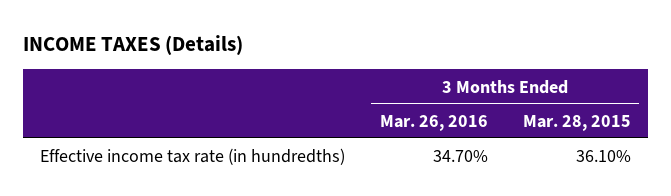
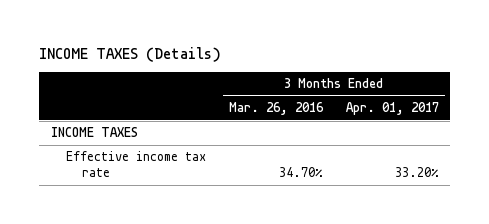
[522,114,631,131] Mar. 28, 2015 -> none
none -> [345,102,439,116] Apr. 01, 2017
none -> [50,127,138,138] INCOME TAXES
[40,148,346,166] Effective income tax rate (in hundredths) -> [66,151,207,178] Effective income tax rate

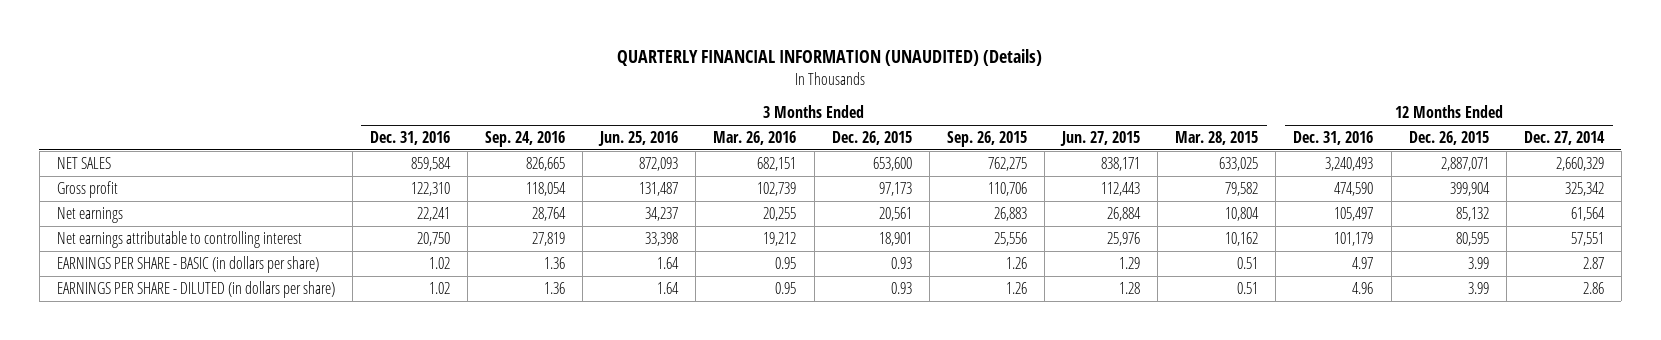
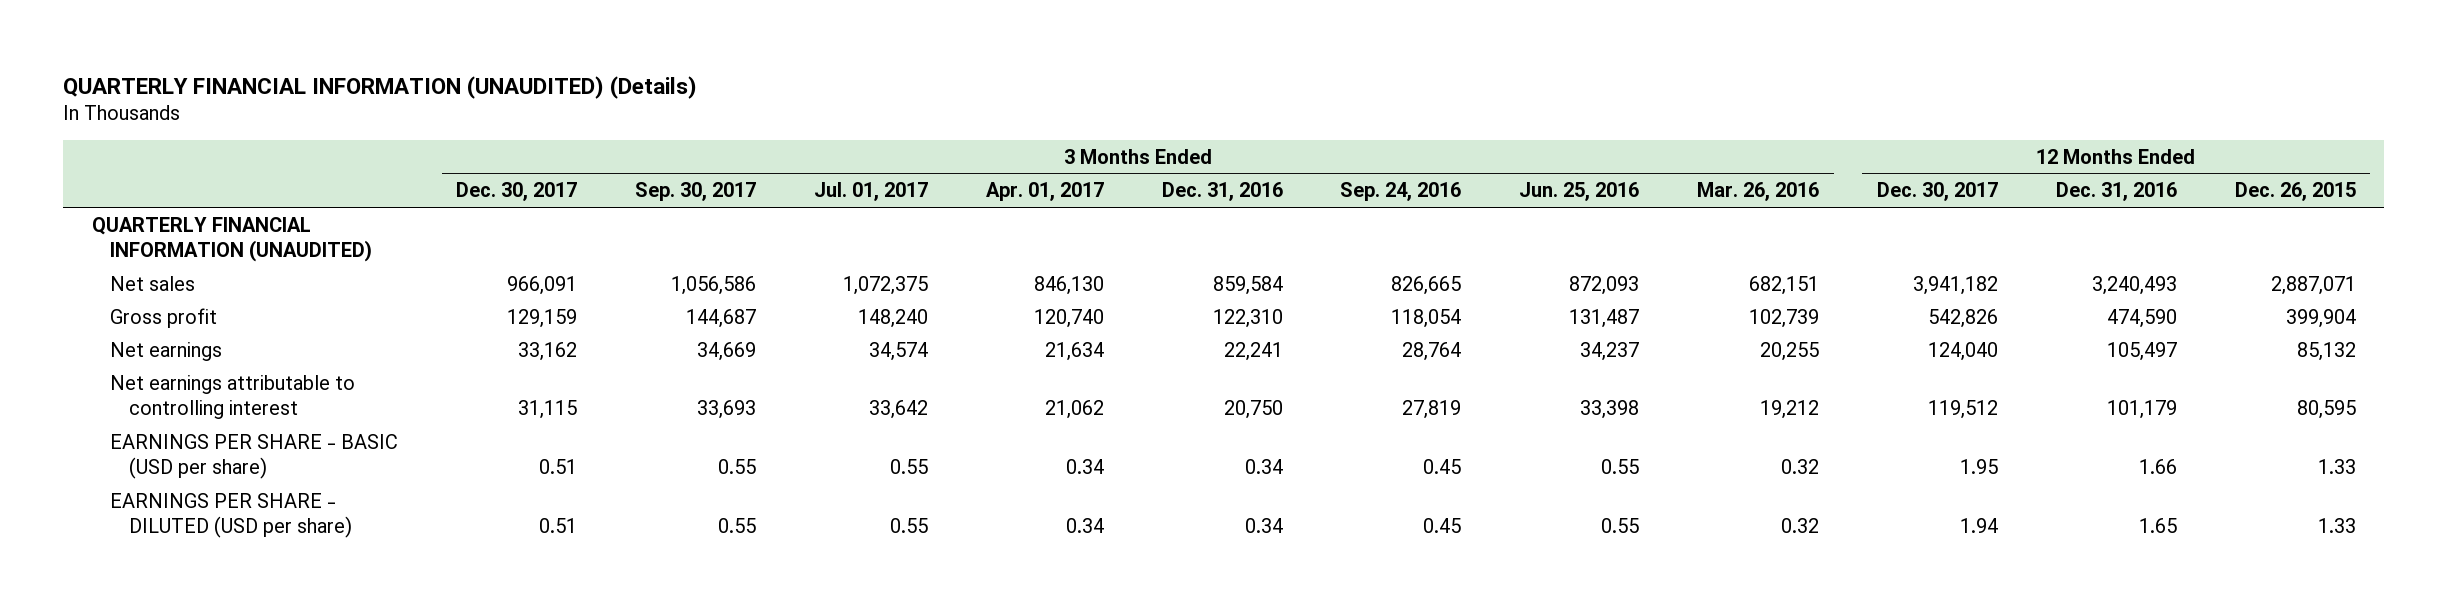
[831,131,912,146] Dec. 26, 2015 -> none
[946,131,1027,148] Sep. 26, 2015 -> none
[1060,131,1141,147] Jun. 27, 2015 -> none
[1175,131,1259,146] Mar. 28, 2015 -> none
[1523,131,1605,146] Dec. 27, 2014 -> none
none -> [456,182,578,202] Dec. 30, 2017
none -> [635,182,757,202] Sep. 30, 2017
none -> [813,182,928,202] Jul. 01, 2017
none -> [985,182,1104,202] Apr. 01, 2017
none -> [1876,182,1998,202] Dec. 30, 2017
none -> [91,216,373,263] QUARTERLY FINANCIAL INFORMATION (UNAUDITED)
[56,156,111,169] NET SALES -> [110,275,196,291] Net sales
[56,255,319,273] EARNINGS PER SHARE - BASIC (in dollars per share) -> [110,433,399,480] EARNINGS PER SHARE - BASIC (USD per share)
[428,256,450,269] 1.02 -> [1244,459,1283,475] 0.34
[544,256,566,269] 1.36 -> [1423,459,1462,475] 0.45
[657,256,680,269] 1.64 -> [1601,459,1640,475] 0.55
[775,256,797,269] 0.95 -> [1781,459,1820,475] 0.32
[1352,256,1374,269] 4.97 -> [2138,459,2177,475] 1.66
[1467,256,1489,269] 3.99 -> [2317,459,2356,475] 1.33
[56,280,335,298] EARNINGS PER SHARE - DILUTED (in dollars per share) -> [110,492,353,539] EARNINGS PER SHARE - DILUTED (USD per share)
[428,281,450,294] 1.02 -> [1244,518,1283,534] 0.34
[544,281,566,294] 1.36 -> [1423,518,1462,534] 0.45
[657,281,680,294] 1.64 -> [1601,518,1640,534] 0.55
[775,281,797,294] 0.95 -> [1781,518,1820,534] 0.32
[1352,281,1374,294] 4.96 -> [2138,518,2177,534] 1.65
[1467,281,1489,294] 3.99 -> [2317,518,2356,534] 1.33

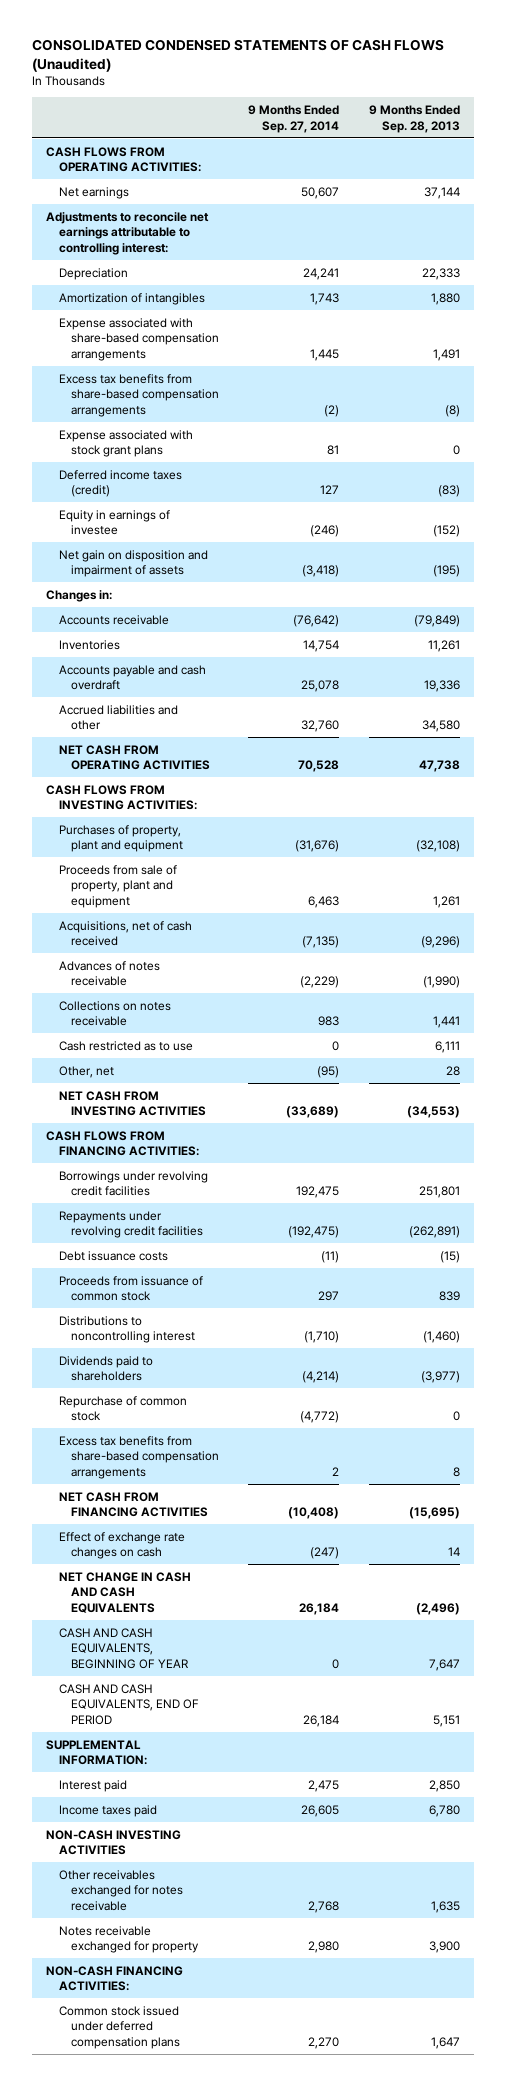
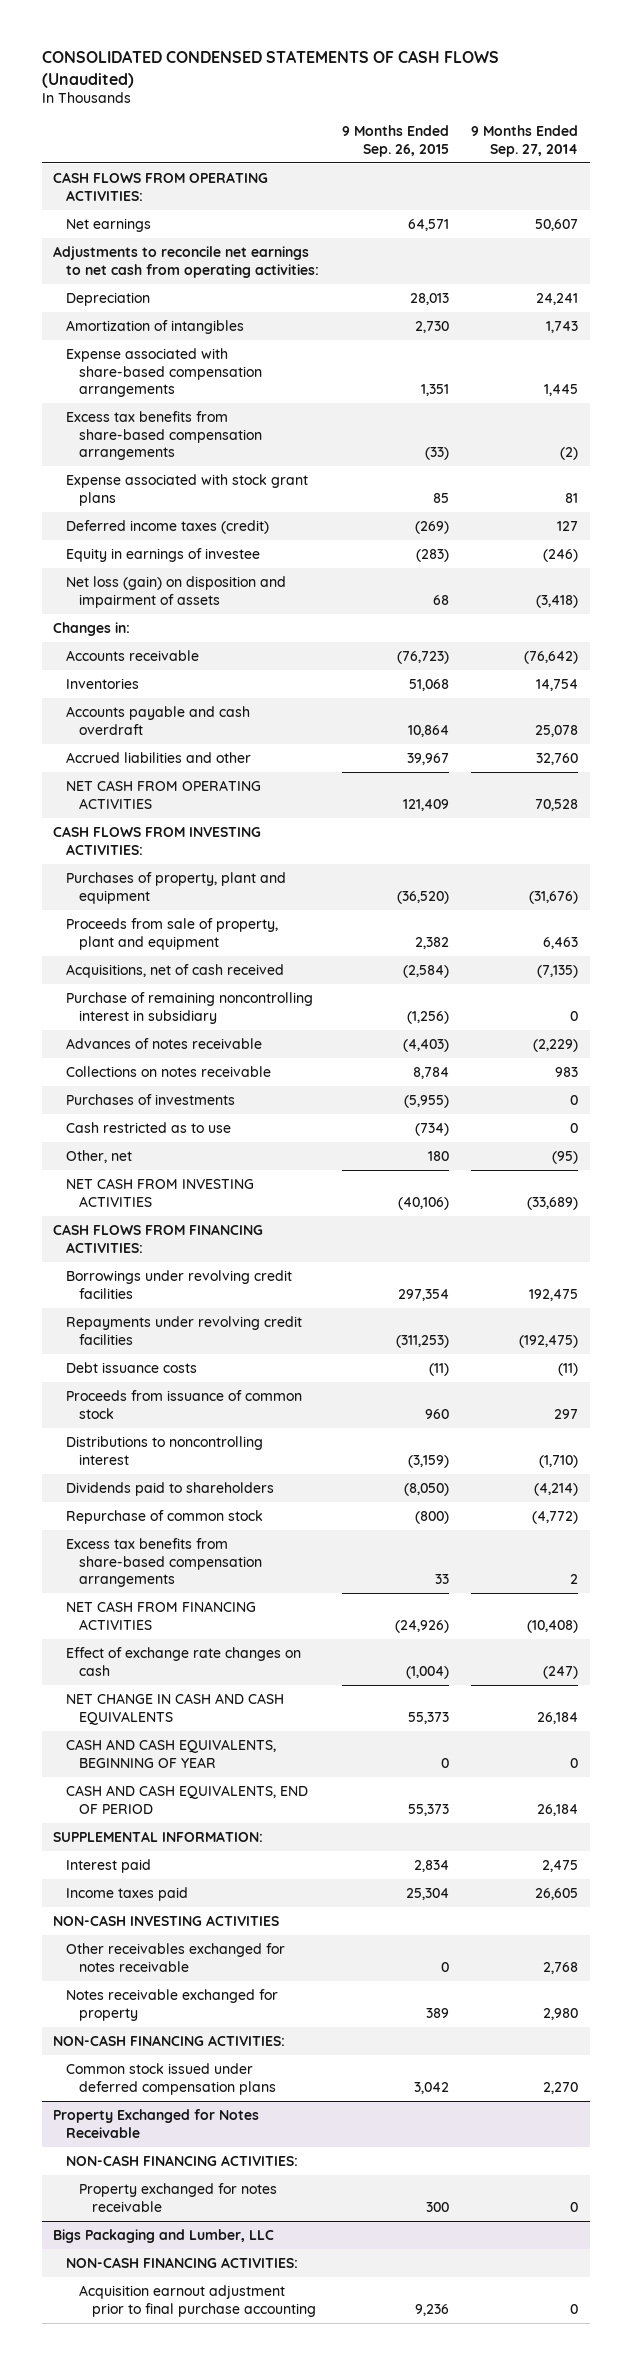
[368,105,460,133] 9 Months Ended Sep. 28, 2013 -> none
none -> [341,125,449,157] 9 Months Ended Sep. 26, 2015
[46,211,210,255] Adjustments to reconcile net earnings attributable to controlling interest: -> [53,245,320,278] Adjustments to reconcile net earnings to net cash from operating activities:
[58,549,208,578] Net gain on disposition and impairment of assets -> [66,575,287,608] Net loss (gain) on disposition and impairment of assets
none -> [66,991,314,1024] Purchase of remaining noncontrolling interest in subsidiary
none -> [66,1093,236,1105] Purchases of investments
none -> [53,2108,260,2138] Property Exchanged for Notes Receivable
none -> [66,2154,299,2166] NON-CASH FINANCING ACTIVITIES:
none -> [79,2182,278,2212] Property exchanged for notes receivable
none -> [53,2228,275,2243] Bigs Packaging and Lumber, LLC
none -> [66,2256,299,2268] NON-CASH FINANCING ACTIVITIES:
none -> [79,2284,317,2317] Acquisition earnout adjustment prior to final purchase accounting

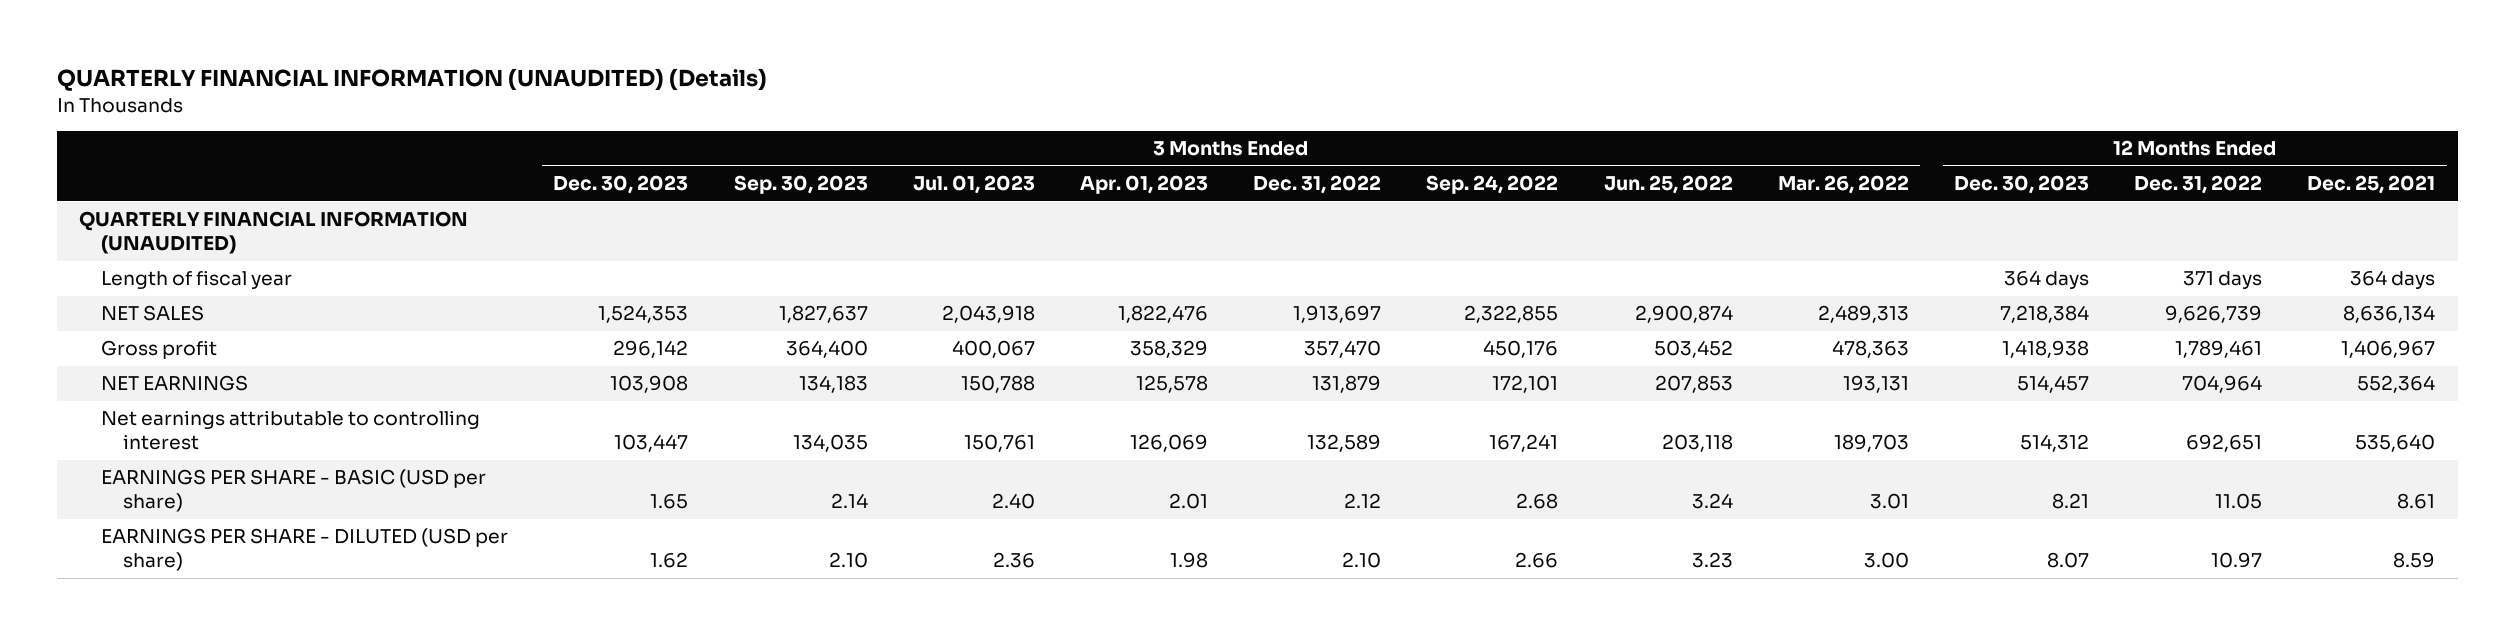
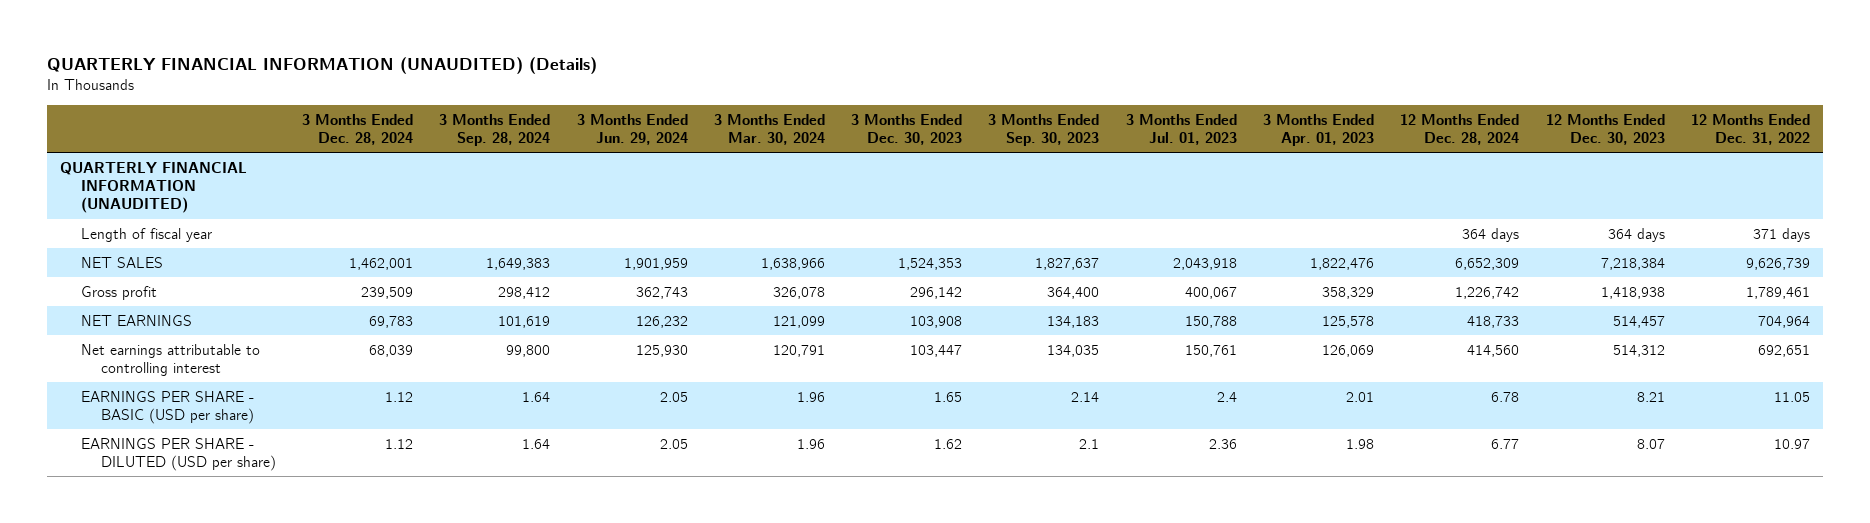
[1253,175,1382,195] Dec. 31, 2022 -> none
[1426,175,1559,195] Sep. 24, 2022 -> none
[1603,175,1733,195] Jun. 25, 2022 -> none
[1777,175,1909,195] Mar. 26, 2022 -> none
[2307,175,2436,195] Dec. 25, 2021 -> none
none -> [302,113,414,145] 3 Months Ended Dec. 28, 2024
none -> [439,113,551,146] 3 Months Ended Sep. 28, 2024
none -> [576,113,688,145] 3 Months Ended Jun. 29, 2024
none -> [713,113,825,145] 3 Months Ended Mar. 30, 2024
none -> [1400,113,1520,145] 12 Months Ended Dec. 28, 2024
[991,493,1035,510] 2.40 -> [1216,391,1237,402] 2.4
[828,552,868,569] 2.10 -> [1079,438,1100,449] 2.1

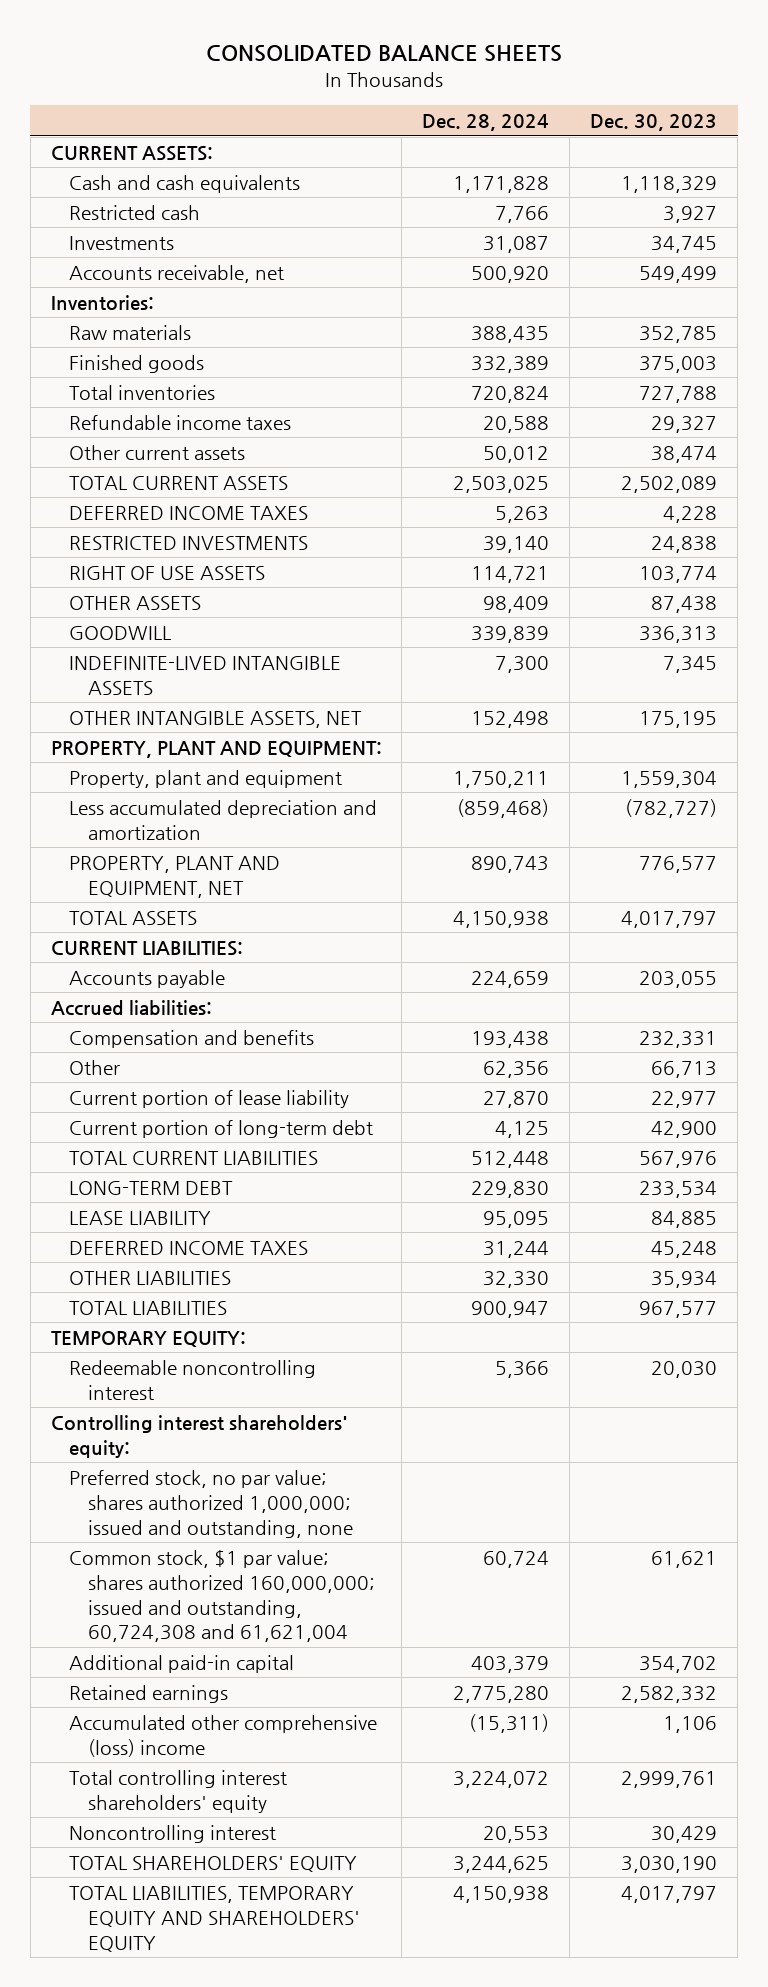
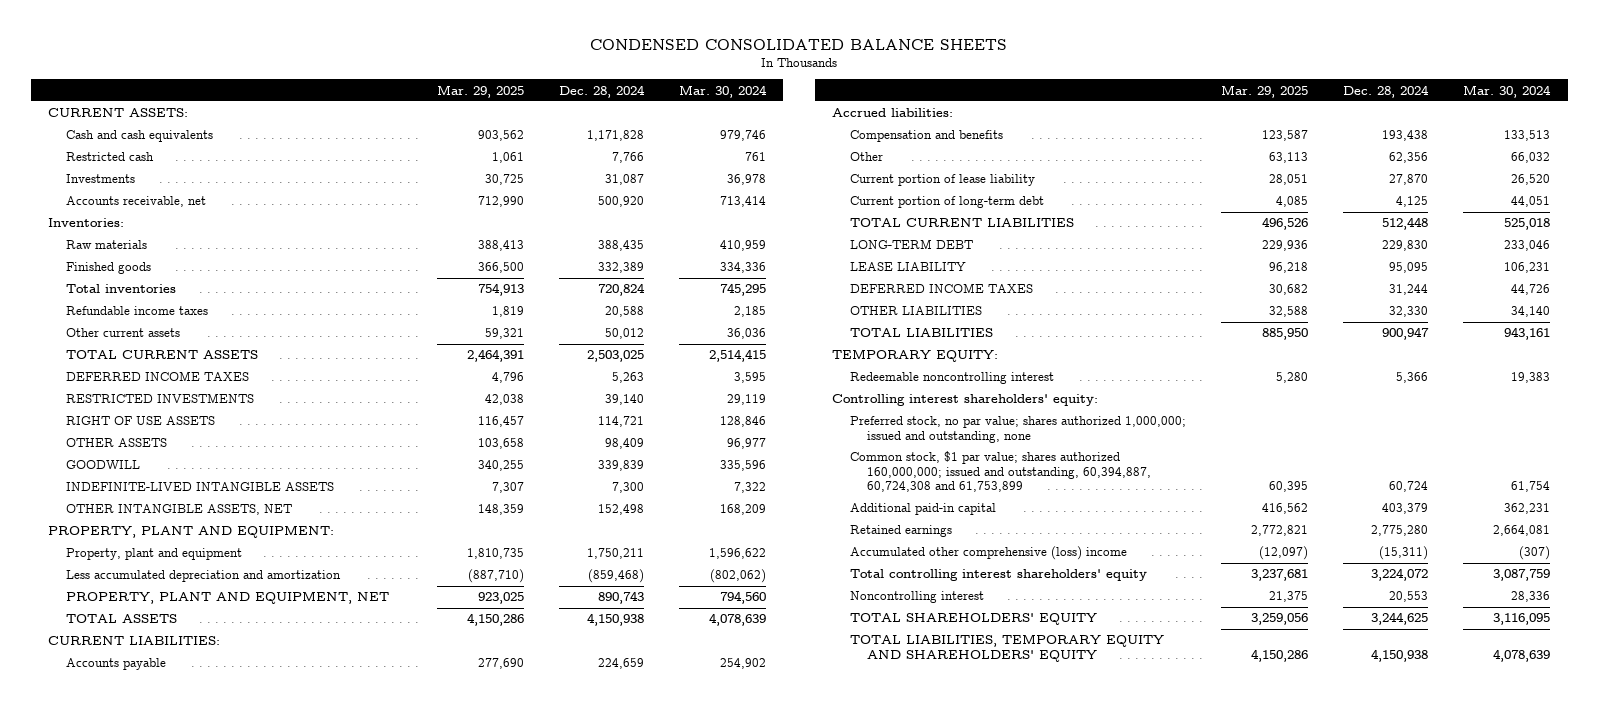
[205,44,562,62] CONSOLIDATED BALANCE SHEETS -> [590,38,1008,50] CONDENSED CONSOLIDATED BALANCE SHEETS
[590,114,718,132] Dec. 30, 2023 -> none
none -> [436,84,524,98] Mar. 29, 2025
none -> [678,84,767,98] Mar. 30, 2024
[69,1549,376,1643] Common stock, $1 par value; shares authorized 160,000,000; issued and outstanding, 60,724,308 and 61,621,004 -> [849,451,1152,493] Common stock, $1 par value; shares authorized 160,000,000; issued and outstanding, 60,394,887, 60,724,308 and 61,753,899

